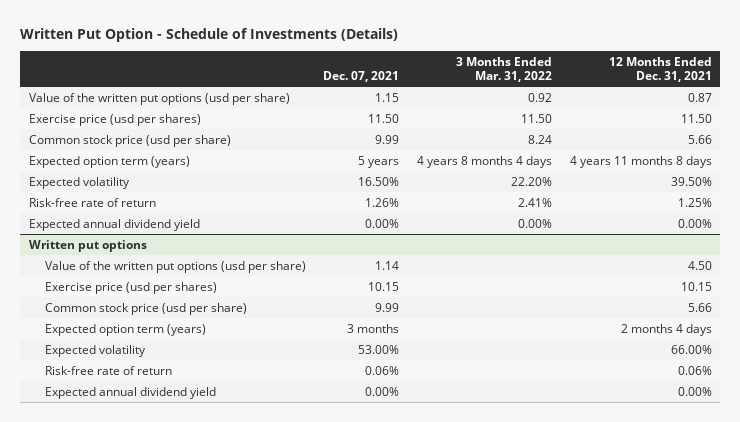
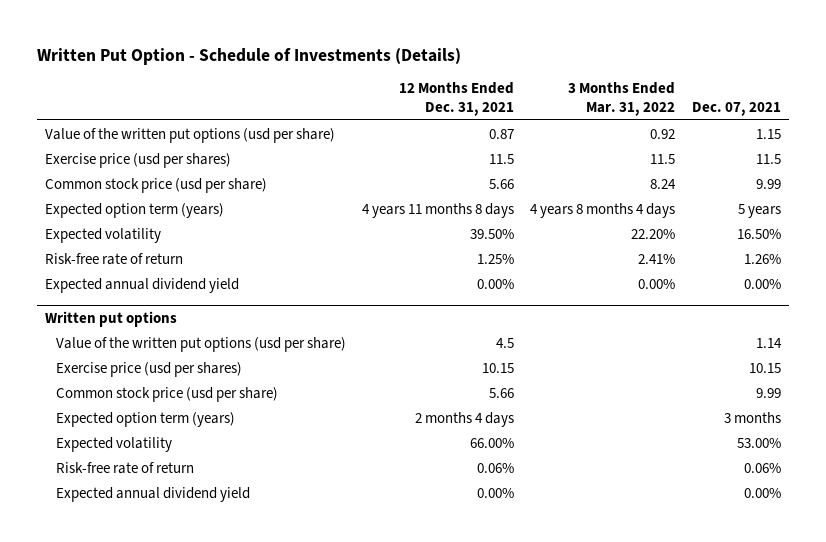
[368,113,400,123] 11.50 -> [755,153,781,164] 11.5
[520,113,552,123] 11.50 -> [650,153,676,164] 11.5
[680,113,712,123] 11.50 -> [489,153,515,164] 11.5
[687,260,712,270] 4.50 -> [496,337,515,348] 4.5

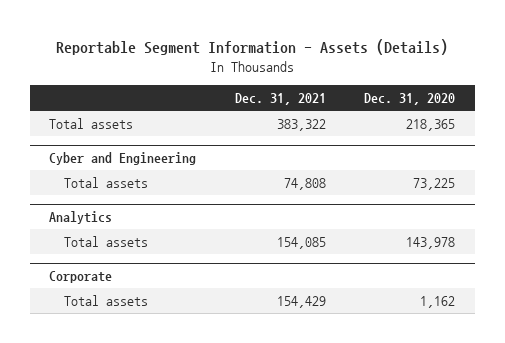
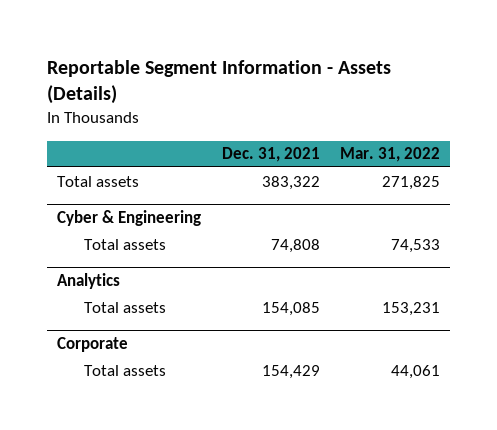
[364,93,456,106] Dec. 31, 2020 -> none
none -> [340,147,441,163] Mar. 31, 2022
[49,152,197,166] Cyber and Engineering -> [57,210,202,227] Cyber & Engineering

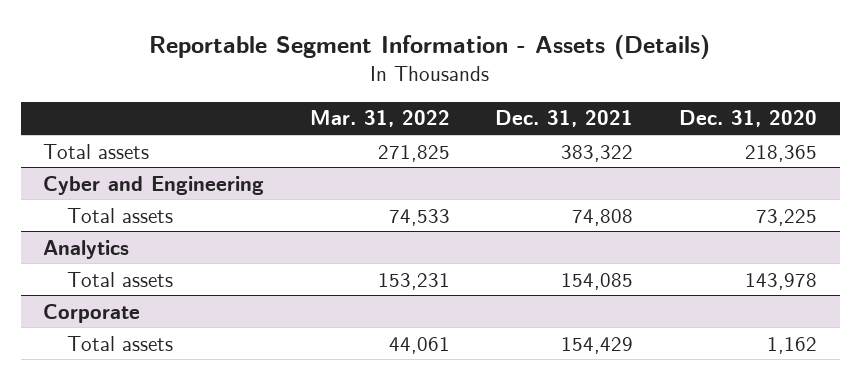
none -> [678,110,817,128] Dec. 31, 2020
[57,210,202,227] Cyber & Engineering -> [43,175,265,195] Cyber and Engineering

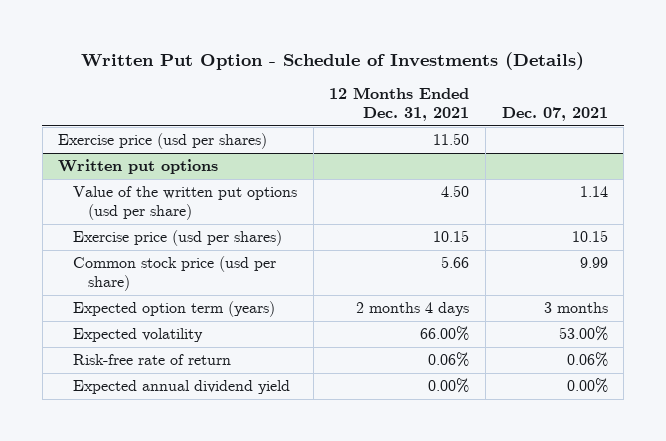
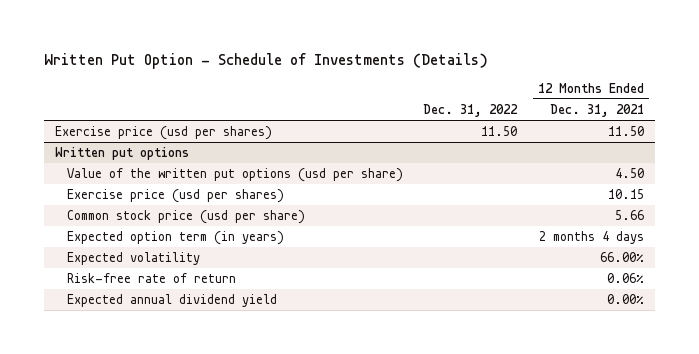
[501,107,608,122] Dec. 07, 2021 -> none
none -> [423,104,519,118] Dec. 31, 2022
[72,301,275,318] Expected option term (years) -> [66,231,284,246] Expected option term (in years)

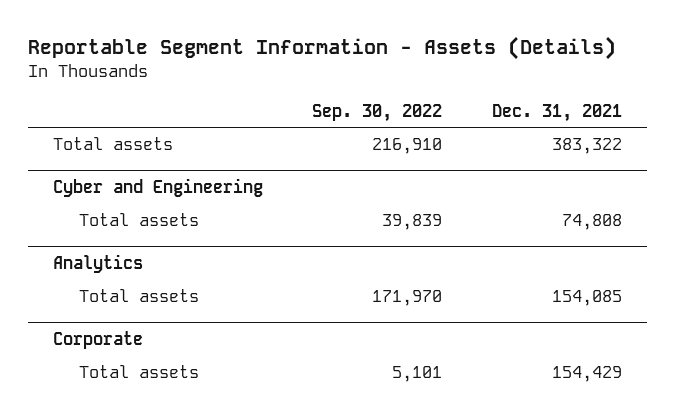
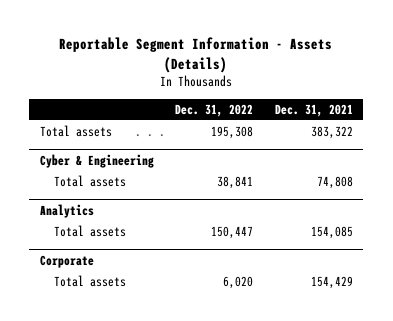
[312,103,443,122] Sep. 30, 2022 -> none
none -> [175,104,254,118] Dec. 31, 2022
[52,178,263,198] Cyber and Engineering -> [40,153,155,168] Cyber & Engineering

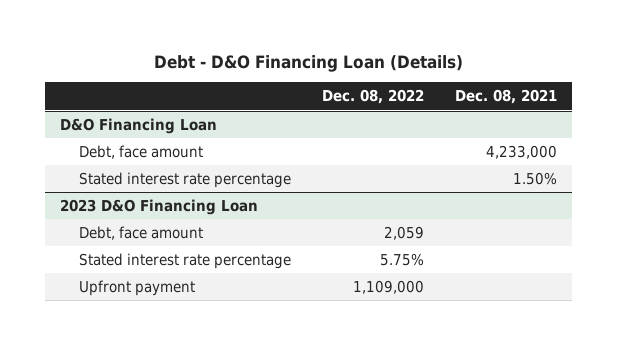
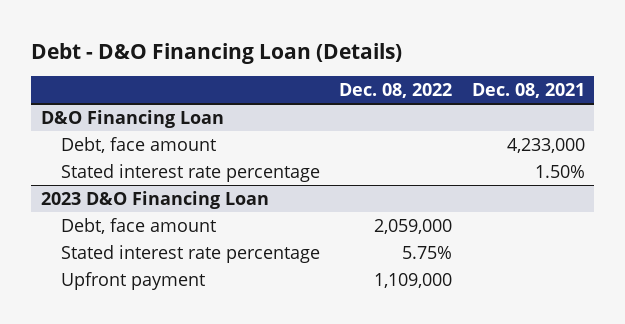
[383,225,424,240] 2,059 -> [374,218,453,234] 2,059,000

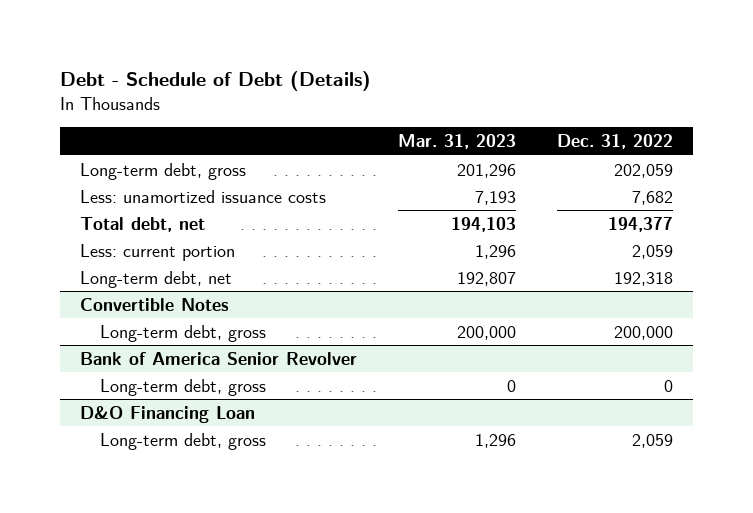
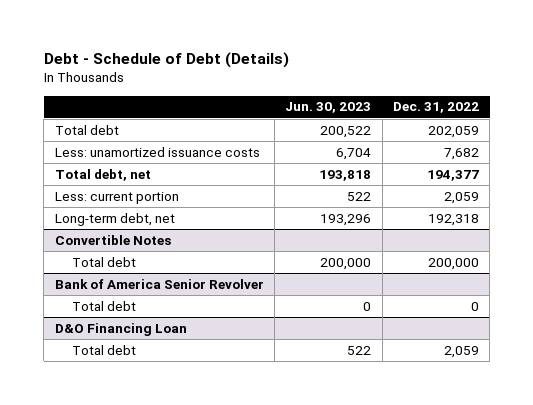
[397,133,516,149] Mar. 31, 2023 -> none
none -> [285,102,372,114] Jun. 30, 2023
[80,162,247,180] Long-term debt, gross -> [54,124,119,135] Total debt
[99,324,266,342] Long-term debt, gross -> [71,256,136,267] Total debt
[99,378,266,396] Long-term debt, gross -> [71,300,136,311] Total debt
[99,432,266,450] Long-term debt, gross -> [71,344,136,355] Total debt

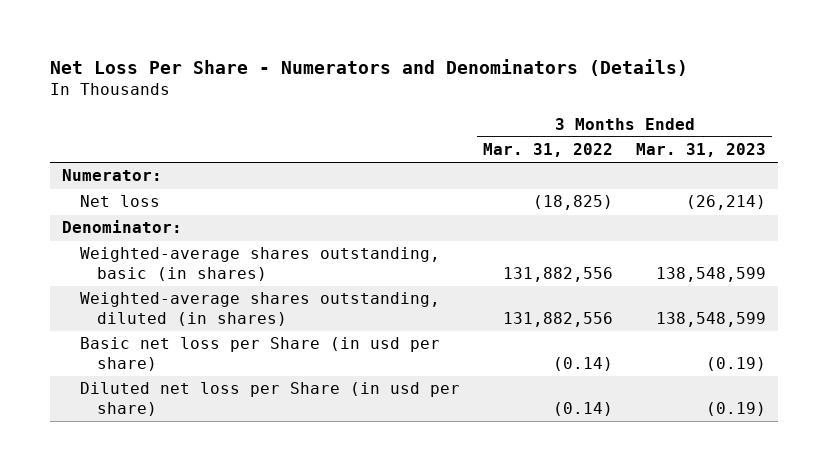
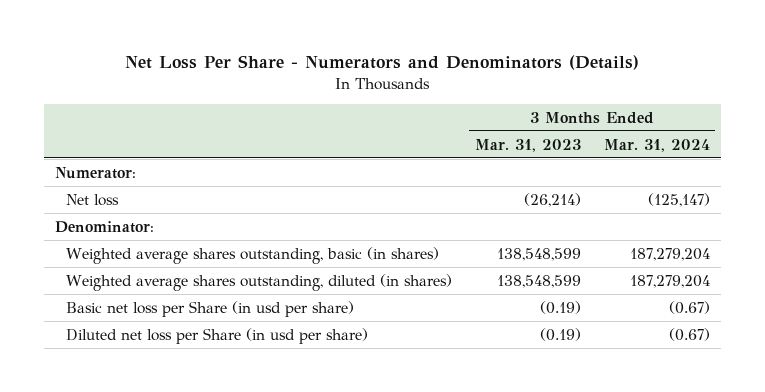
[483,143,614,158] Mar. 31, 2022 -> none
none -> [603,138,710,152] Mar. 31, 2024
[79,247,440,282] Weighted-average shares outstanding, basic (in shares) -> [66,246,440,264] Weighted average shares outstanding, basic (in shares)
[79,292,440,327] Weighted-average shares outstanding, diluted (in shares) -> [66,273,453,291] Weighted average shares outstanding, diluted (in shares)

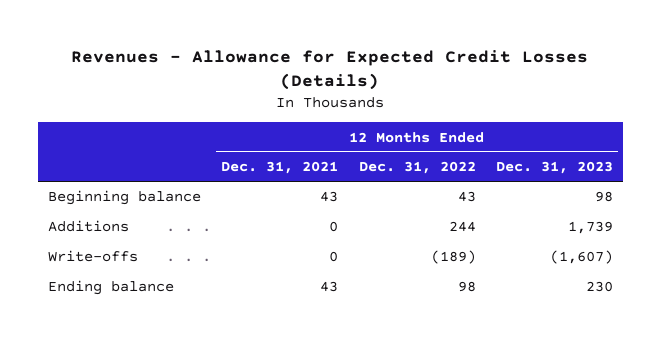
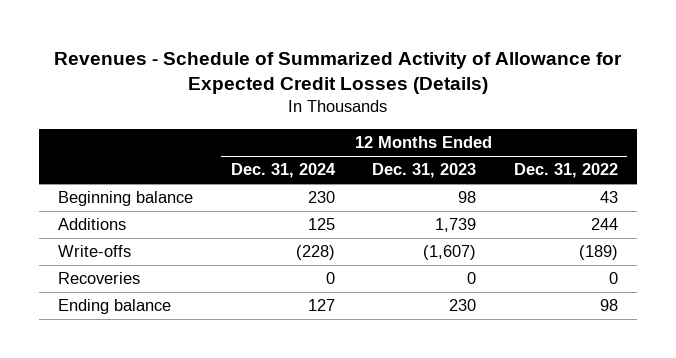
[71,49,589,90] Revenues - Allowance for Expected Credit Losses (Details) -> [54,51,623,95] Revenues - Schedule of Summarized Activity of Allowance for Expected Credit Losses (Details)
[221,161,339,175] Dec. 31, 2021 -> none
none -> [230,163,336,179] Dec. 31, 2024
none -> [58,272,141,285] Recoveries

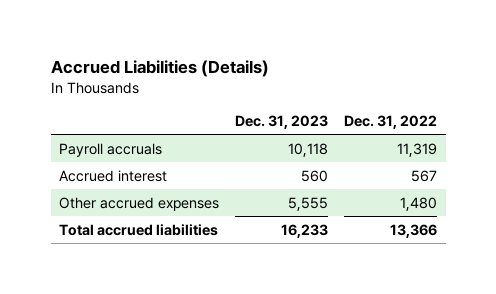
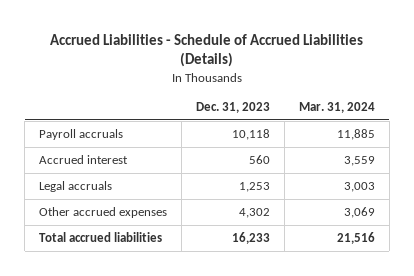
[50,60,269,78] Accrued Liabilities (Details) -> [50,33,364,68] Accrued Liabilities - Schedule of Accrued Liabilities (Details)
[344,115,438,130] Dec. 31, 2022 -> none
none -> [298,102,375,114] Mar. 31, 2024
none -> [39,180,113,192] Legal accruals
[288,196,329,211] 5,555 -> [239,207,271,218] 4,302

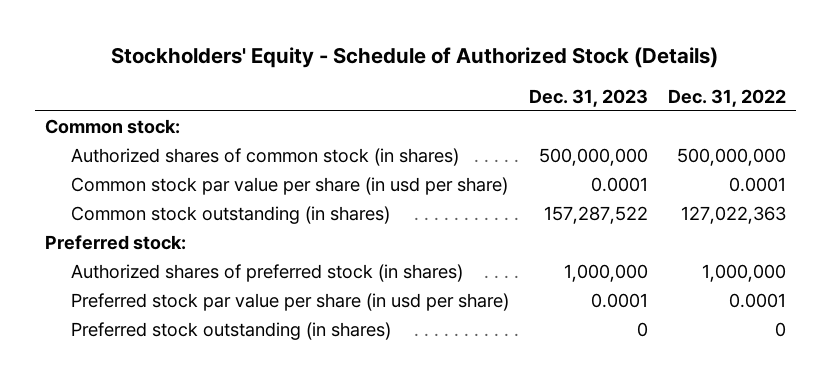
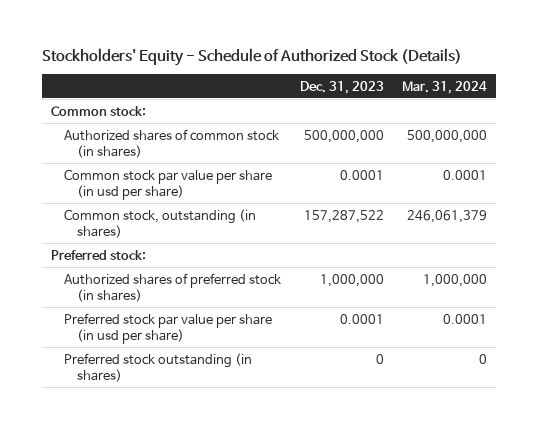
[667,88,786,107] Dec. 31, 2022 -> none
none -> [401,80,487,94] Mar. 31, 2024
[71,206,391,225] Common stock outstanding (in shares) -> [64,208,257,238] Common stock, outstanding (in shares)

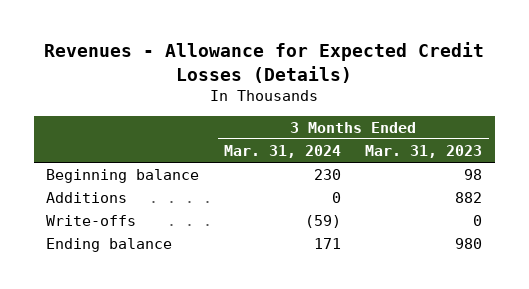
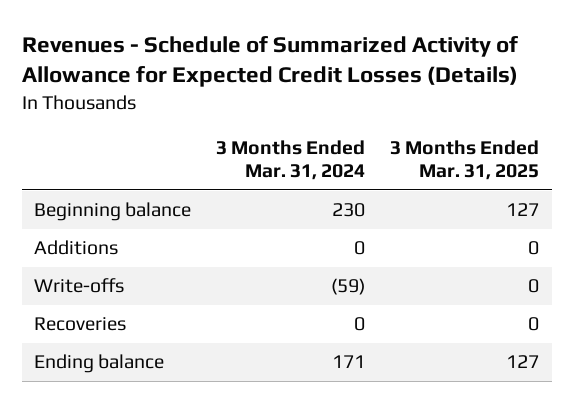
[44,42,485,83] Revenues - Allowance for Expected Credit Losses (Details) -> [21,36,518,88] Revenues - Schedule of Summarized Activity of Allowance for Expected Credit Losses (Details)
[365,145,483,159] Mar. 31, 2023 -> none
none -> [390,139,540,181] 3 Months Ended Mar. 31, 2025
none -> [34,317,127,332] Recoveries

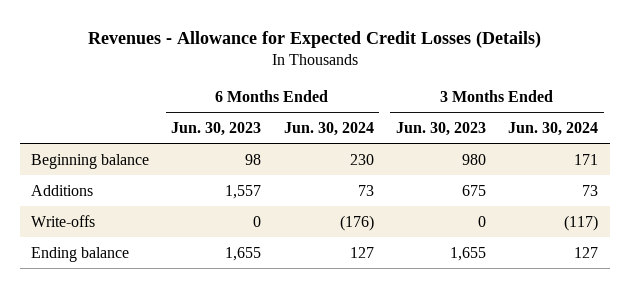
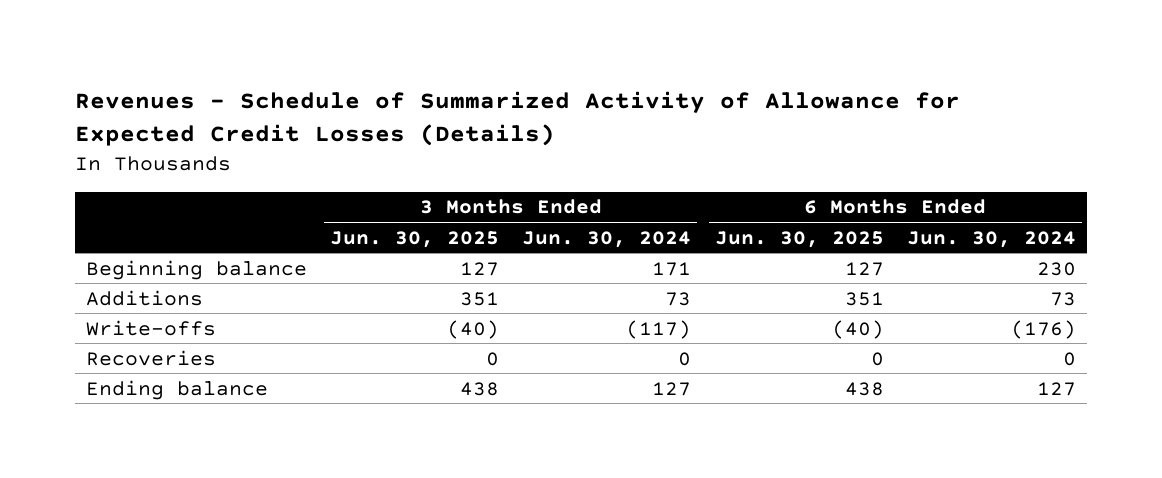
[87,31,541,49] Revenues - Allowance for Expected Credit Losses (Details) -> [74,90,960,147] Revenues - Schedule of Summarized Activity of Allowance for Expected Credit Losses (Details)
[171,121,262,136] Jun. 30, 2023 -> none
[396,121,487,136] Jun. 30, 2023 -> none
none -> [330,230,500,248] Jun. 30, 2025
none -> [714,230,884,248] Jun. 30, 2025
none -> [86,349,217,366] Recoveries

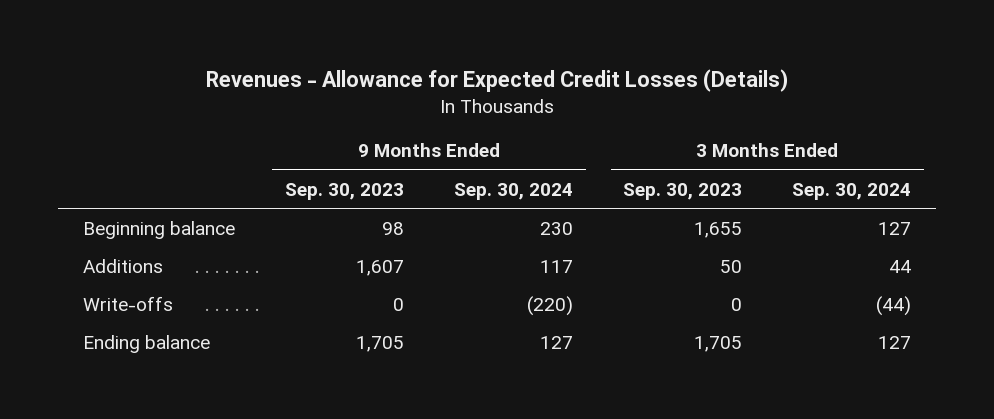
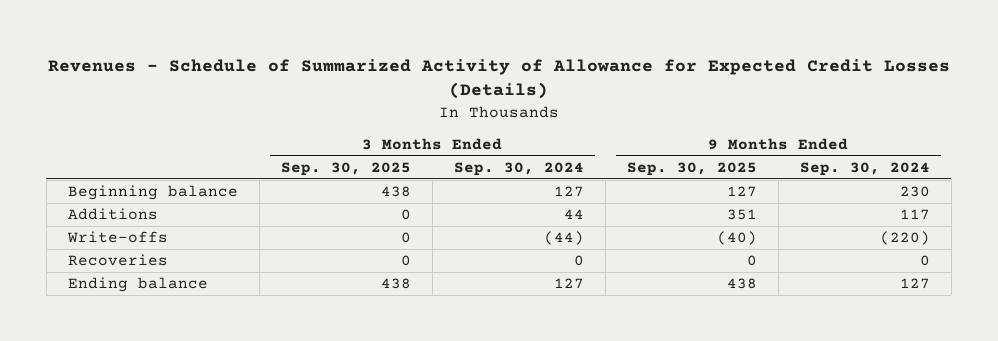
[206,69,789,93] Revenues - Allowance for Expected Credit Losses (Details) -> [47,58,950,100] Revenues - Schedule of Summarized Activity of Allowance for Expected Credit Losses (Details)
[284,182,404,200] Sep. 30, 2023 -> none
[623,182,743,200] Sep. 30, 2023 -> none
none -> [280,161,411,176] Sep. 30, 2025
none -> [626,161,757,176] Sep. 30, 2025
none -> [67,254,168,267] Recoveries

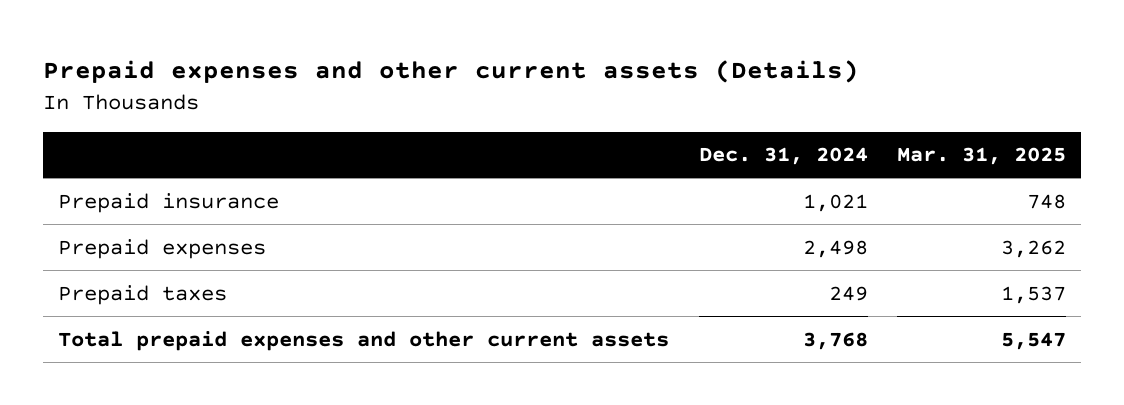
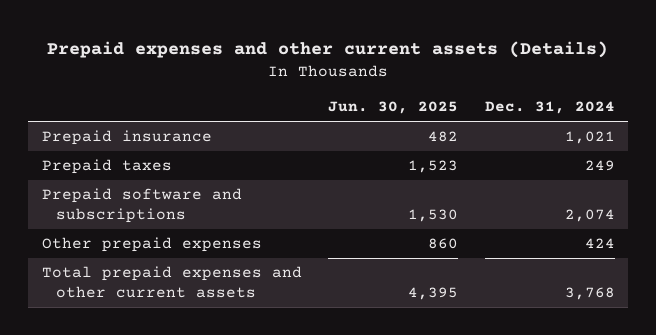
[897,147,1067,166] Mar. 31, 2025 -> none
none -> [328,101,459,115] Jun. 30, 2025
[58,238,267,259] Prepaid expenses -> none
none -> [41,188,242,224] Prepaid software and subscriptions
none -> [41,237,262,253] Other prepaid expenses

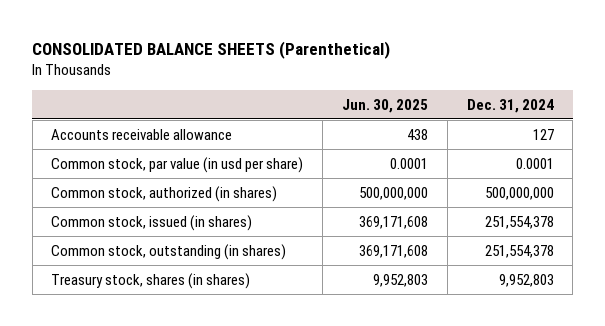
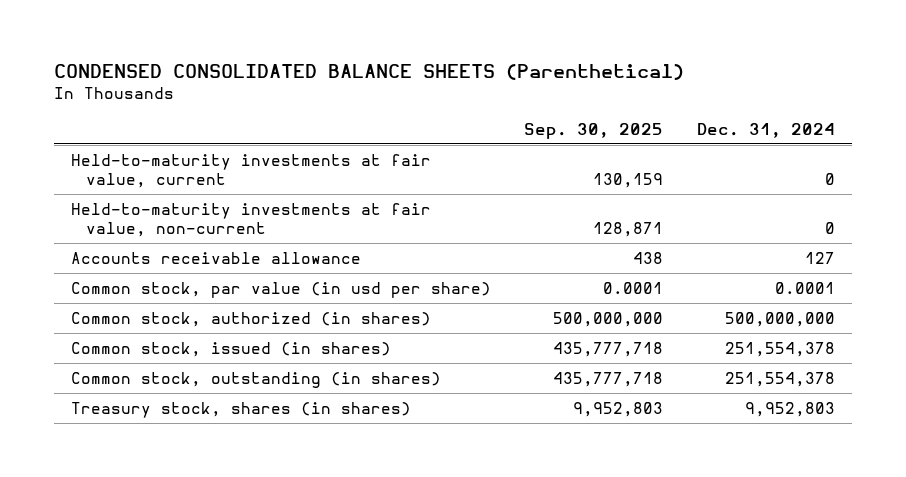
[32,41,391,60] CONSOLIDATED BALANCE SHEETS (Parenthetical) -> [53,63,684,80] CONDENSED CONSOLIDATED BALANCE SHEETS (Parenthetical)
[342,98,429,113] Jun. 30, 2025 -> none
none -> [524,122,664,139] Sep. 30, 2025
none -> [70,153,431,189] Held-to-maturity investments at fair value, current
none -> [70,202,431,238] Held-to-maturity investments at fair value, non-current

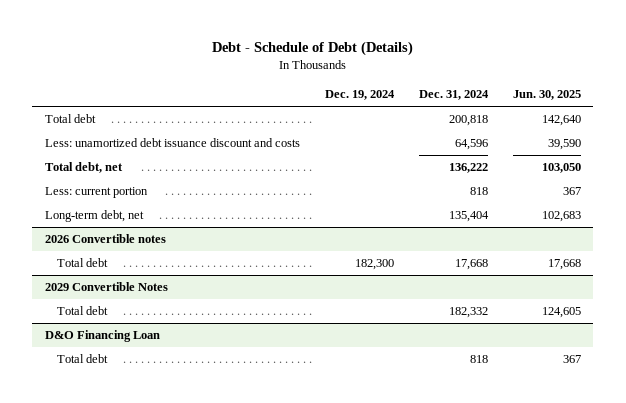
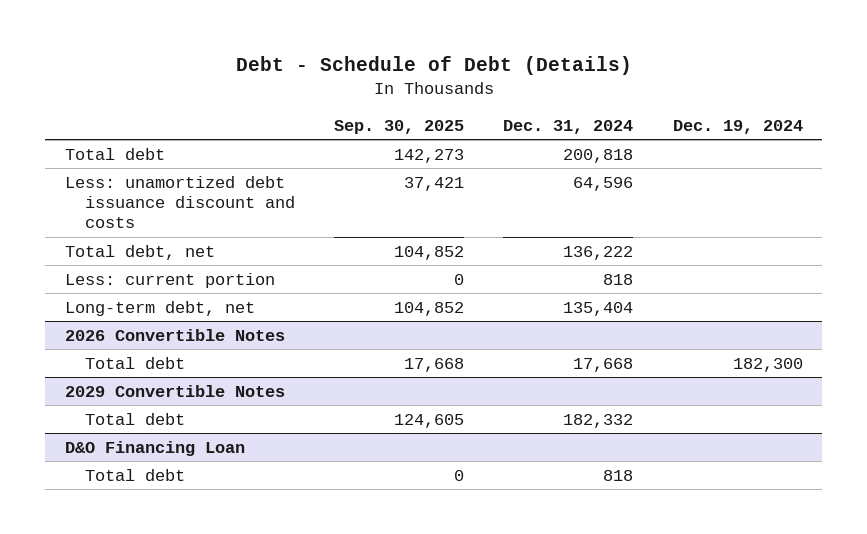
[512,90,581,101] Jun. 30, 2025 -> none
none -> [334,119,465,134] Sep. 30, 2025
[44,234,166,244] 2026 Convertible notes -> [64,328,285,341] 2026 Convertible Notes

